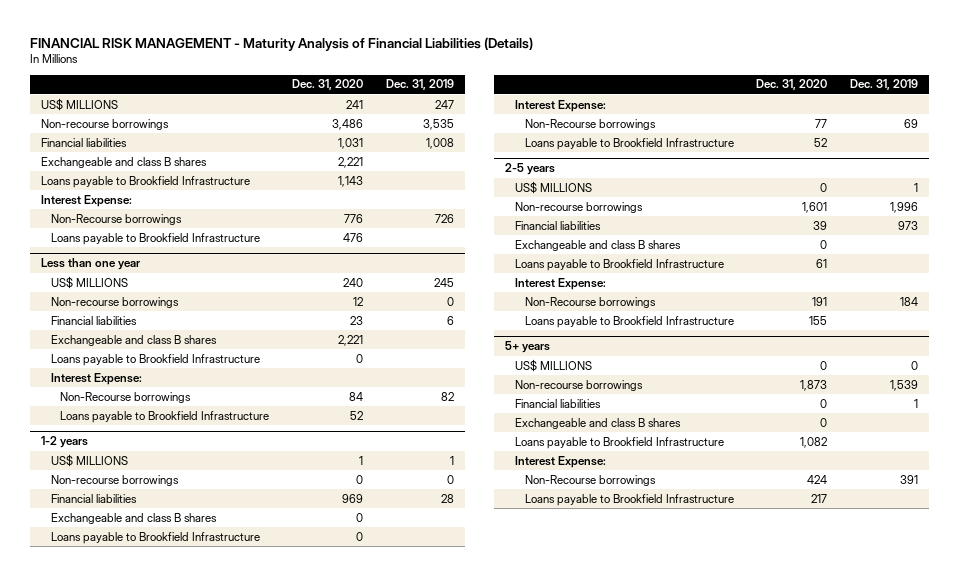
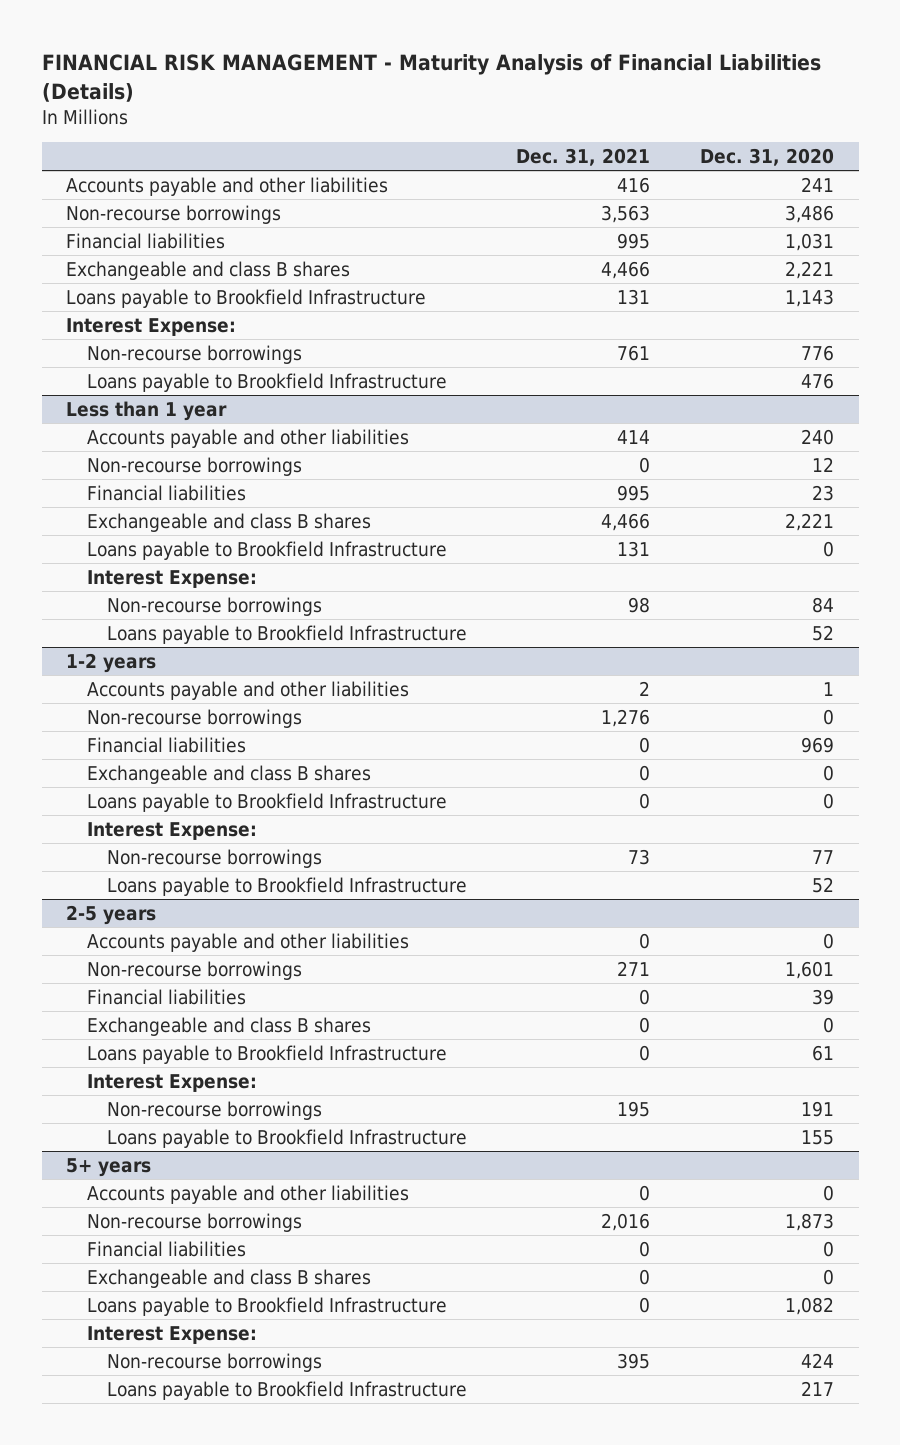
[385,79,454,91] Dec. 31, 2019 -> none
none -> [516,147,651,166] Dec. 31, 2021
[40,97,118,111] US$ MILLIONS -> [66,176,389,196] Accounts payable and other liabilities
[50,213,182,225] Non-Recourse borrowings -> [86,344,302,364] Non-recourse borrowings
[40,258,140,271] Less than one year -> [66,400,228,421] Less than 1 year
[50,275,128,289] US$ MILLIONS -> [86,428,409,448] Accounts payable and other liabilities
[60,391,192,403] Non-Recourse borrowings -> [106,596,322,616] Non-recourse borrowings
[50,453,128,467] US$ MILLIONS -> [86,680,409,700] Accounts payable and other liabilities
[524,118,656,130] Non-Recourse borrowings -> [106,848,322,868] Non-recourse borrowings
[515,180,593,194] US$ MILLIONS -> [86,932,409,952] Accounts payable and other liabilities
[524,296,656,308] Non-Recourse borrowings -> [106,1100,322,1120] Non-recourse borrowings
[515,358,593,372] US$ MILLIONS -> [86,1184,409,1204] Accounts payable and other liabilities
[524,474,656,486] Non-Recourse borrowings -> [106,1352,322,1372] Non-recourse borrowings

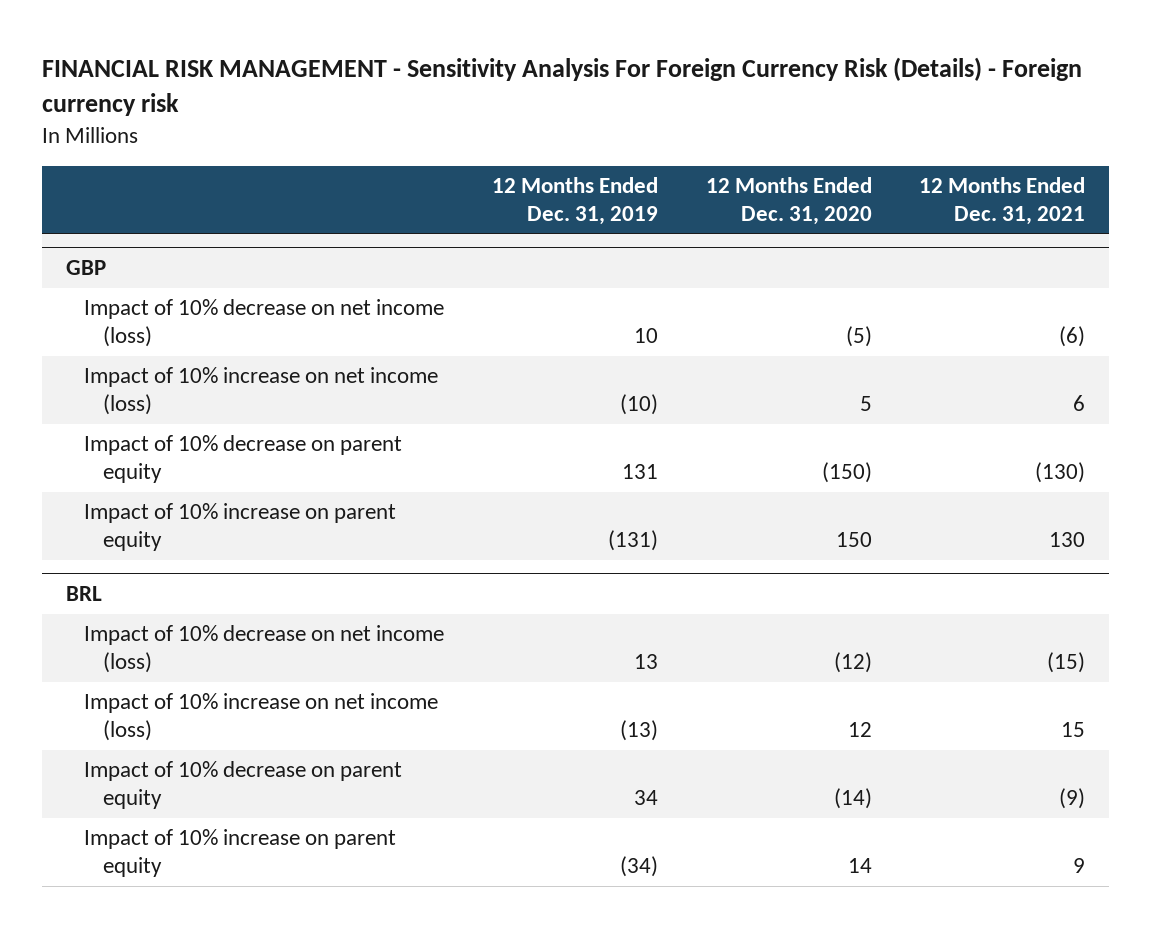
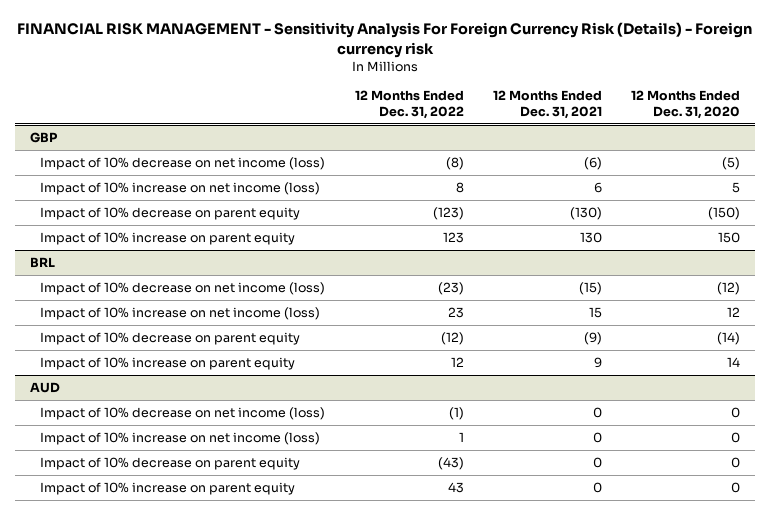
[491,177,658,225] 12 Months Ended Dec. 31, 2019 -> none
none -> [354,89,464,119] 12 Months Ended Dec. 31, 2022
none -> [29,381,60,393] AUD
none -> [40,406,326,420] Impact of 10% decrease on net income (loss)
none -> [40,431,321,445] Impact of 10% increase on net income (loss)
none -> [40,456,301,470] Impact of 10% decrease on parent equity
none -> [40,481,296,495] Impact of 10% increase on parent equity

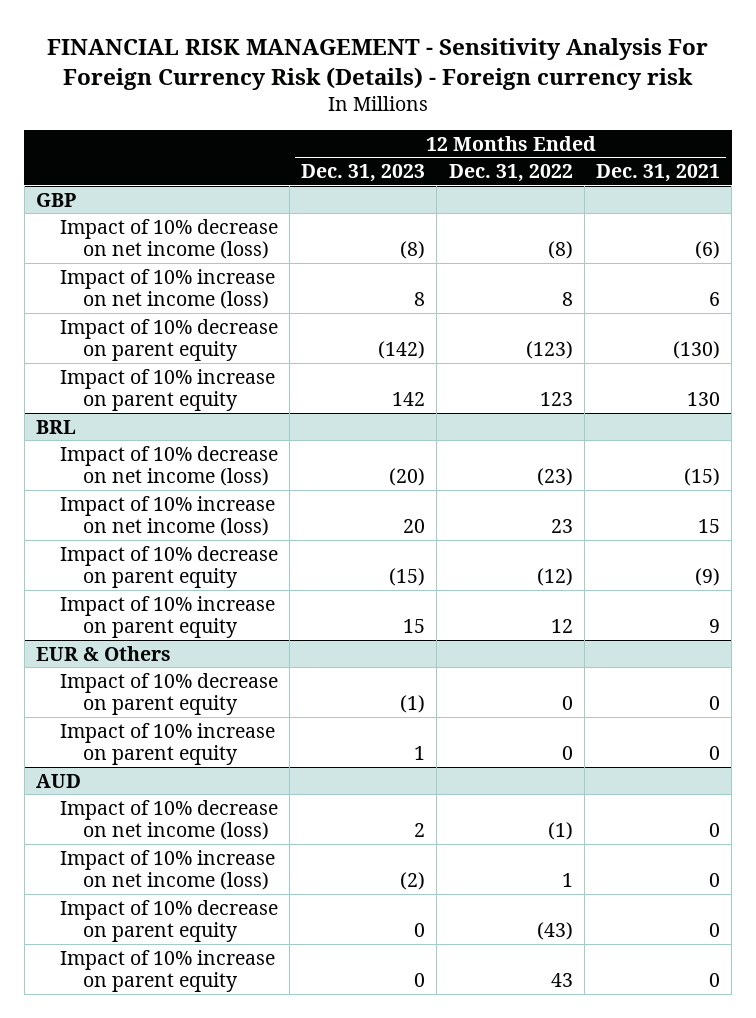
[631,89,741,119] 12 Months Ended Dec. 31, 2020 -> none
none -> [301,164,426,183] Dec. 31, 2023
none -> [36,645,172,661] EUR & Others
none -> [59,672,278,716] Impact of 10% decrease on parent equity
none -> [59,722,275,766] Impact of 10% increase on parent equity

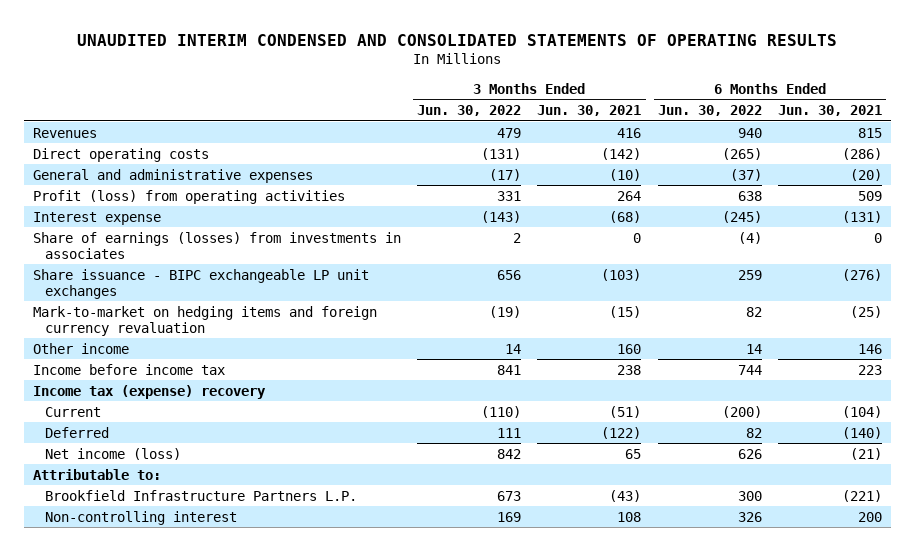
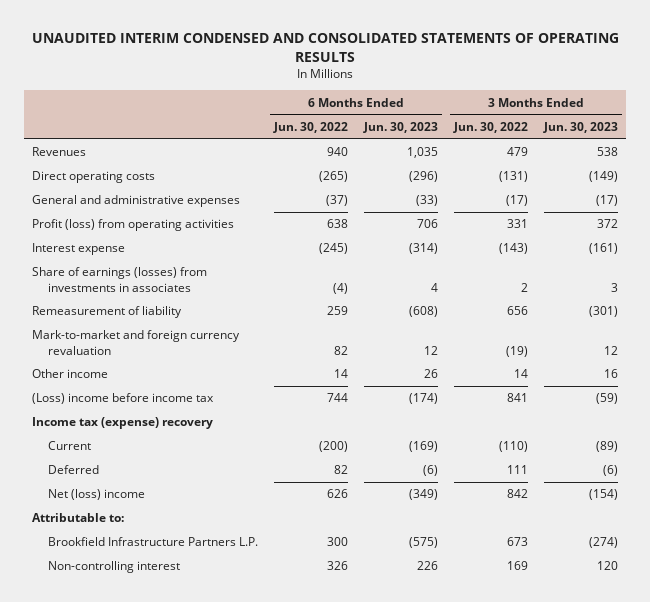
[537,105,642,117] Jun. 30, 2021 -> none
[778,105,883,117] Jun. 30, 2021 -> none
none -> [363,121,439,133] Jun. 30, 2023
none -> [543,121,619,133] Jun. 30, 2023
[32,268,369,299] Share issuance - BIPC exchangeable LP unit exchanges -> [31,306,182,319] Remeasurement of liability
[32,305,377,336] Mark-to-market on hedging items and foreign currency revaluation -> [31,330,240,355] Mark-to-market and foreign currency revaluation
[32,363,225,375] Income before income tax -> [31,393,214,405] (Loss) income before income tax
[44,447,181,460] Net income (loss) -> [48,489,146,501] Net (loss) income

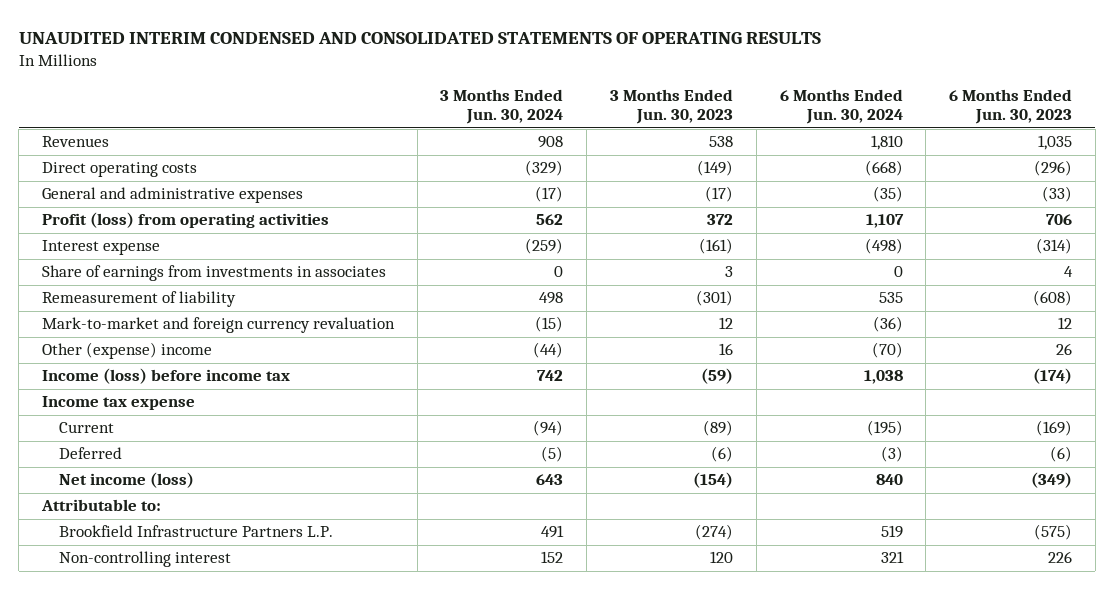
[273,121,349,133] Jun. 30, 2022 -> none
[453,121,529,133] Jun. 30, 2022 -> none
none -> [440,88,564,125] 3 Months Ended Jun. 30, 2024
none -> [779,88,903,125] 6 Months Ended Jun. 30, 2024
[31,267,207,292] Share of earnings (losses) from investments in associates -> [41,265,386,282] Share of earnings from investments in associates
[31,369,108,379] Other income -> [41,342,212,360] Other (expense) income
[31,393,214,405] (Loss) income before income tax -> [41,368,290,385] Income (loss) before income tax
[31,417,213,430] Income tax (expense) recovery -> [41,396,195,411] Income tax expense
[48,489,146,501] Net (loss) income -> [58,472,194,489] Net income (loss)

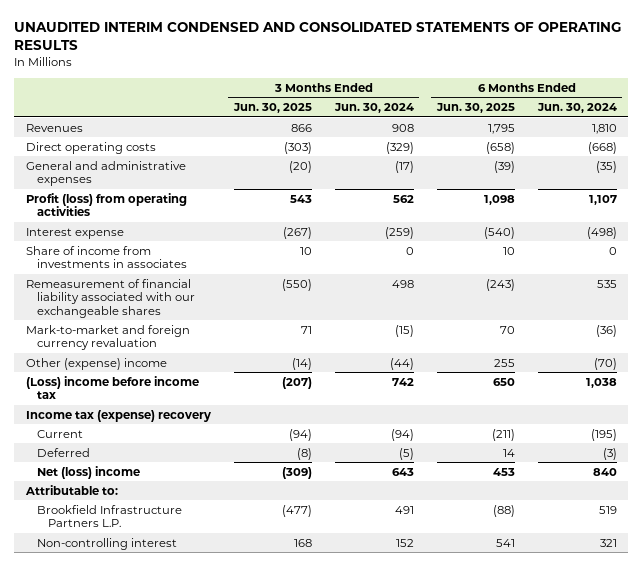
[609,88,733,125] 3 Months Ended Jun. 30, 2023 -> none
[949,88,1073,125] 6 Months Ended Jun. 30, 2023 -> none
none -> [232,102,312,113] Jun. 30, 2025
none -> [435,102,515,113] Jun. 30, 2025
[41,265,386,282] Share of earnings from investments in associates -> [25,245,188,269] Share of income from investments in associates
[41,291,236,308] Remeasurement of liability -> [25,278,196,318] Remeasurement of financial liability associated with our exchangeable shares
[41,368,290,385] Income (loss) before income tax -> [25,375,199,400] (Loss) income before income tax
[41,396,195,411] Income tax expense -> [25,409,211,422] Income tax (expense) recovery
[58,472,194,489] Net income (loss) -> [37,465,141,479] Net (loss) income

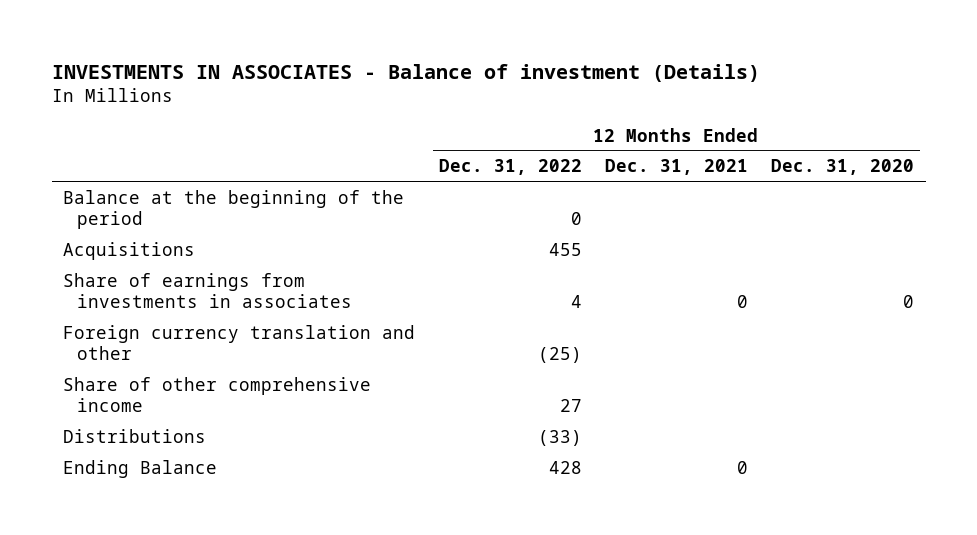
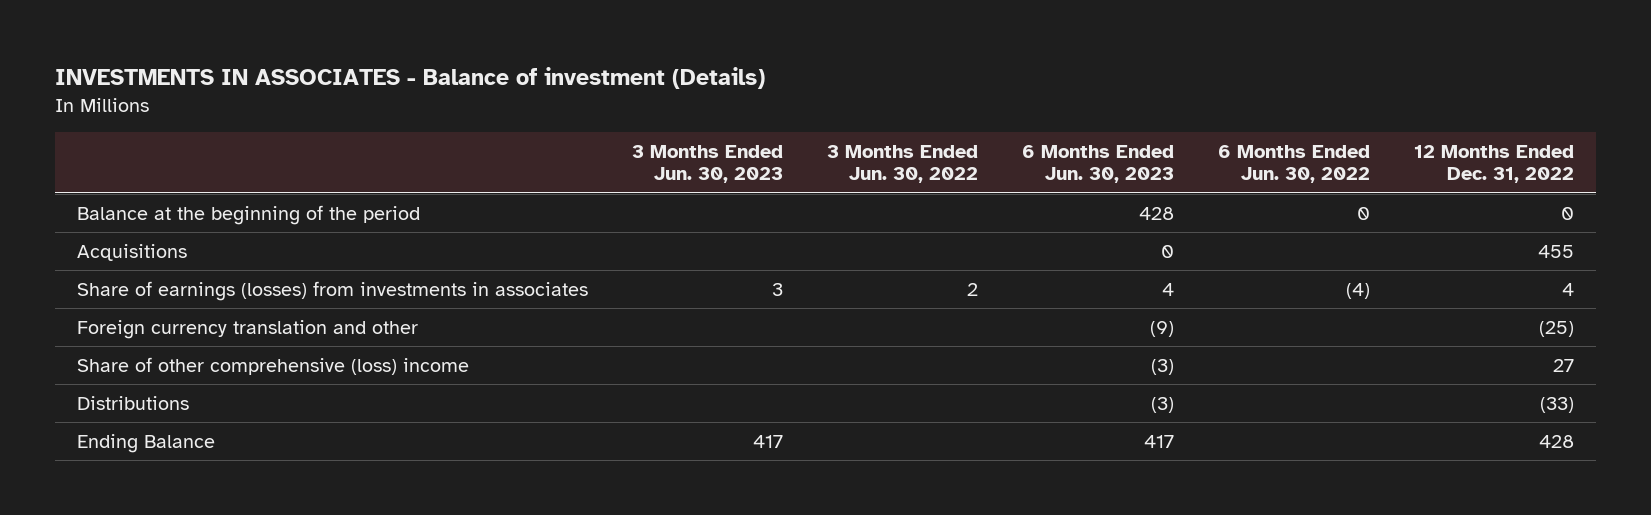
[604,159,748,176] Dec. 31, 2021 -> none
[771,159,915,176] Dec. 31, 2020 -> none
none -> [631,144,783,184] 3 Months Ended Jun. 30, 2023
none -> [827,144,979,184] 3 Months Ended Jun. 30, 2022
none -> [1022,144,1175,184] 6 Months Ended Jun. 30, 2023
none -> [1218,144,1371,184] 6 Months Ended Jun. 30, 2022
[63,272,352,308] Share of earnings from investments in associates -> [76,280,588,301] Share of earnings (losses) from investments in associates
[63,376,372,412] Share of other comprehensive income -> [76,356,469,375] Share of other comprehensive (loss) income

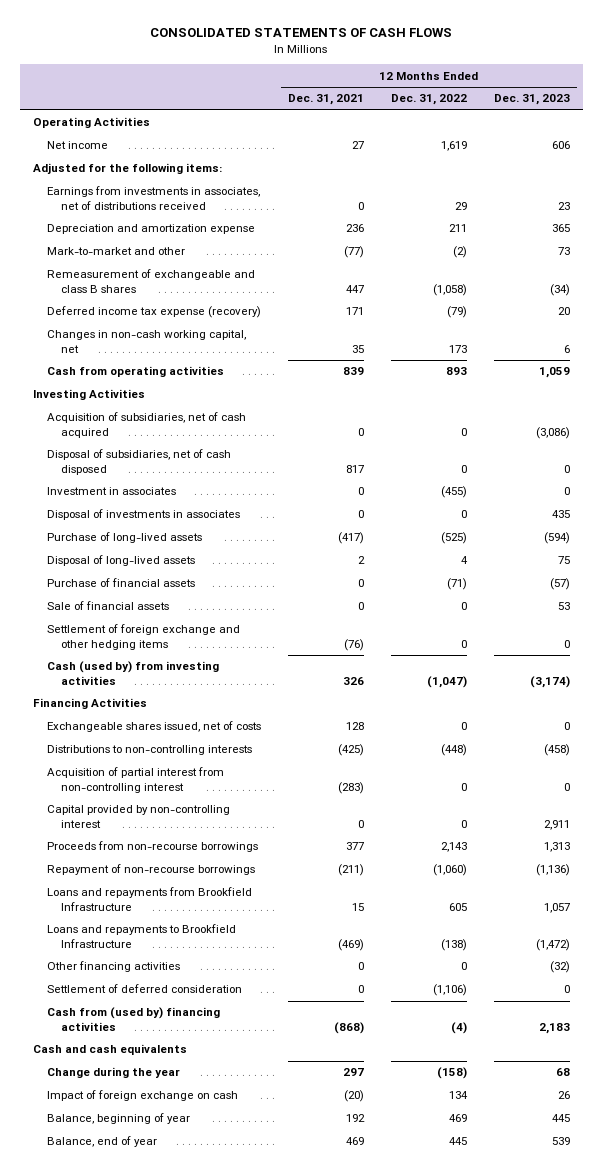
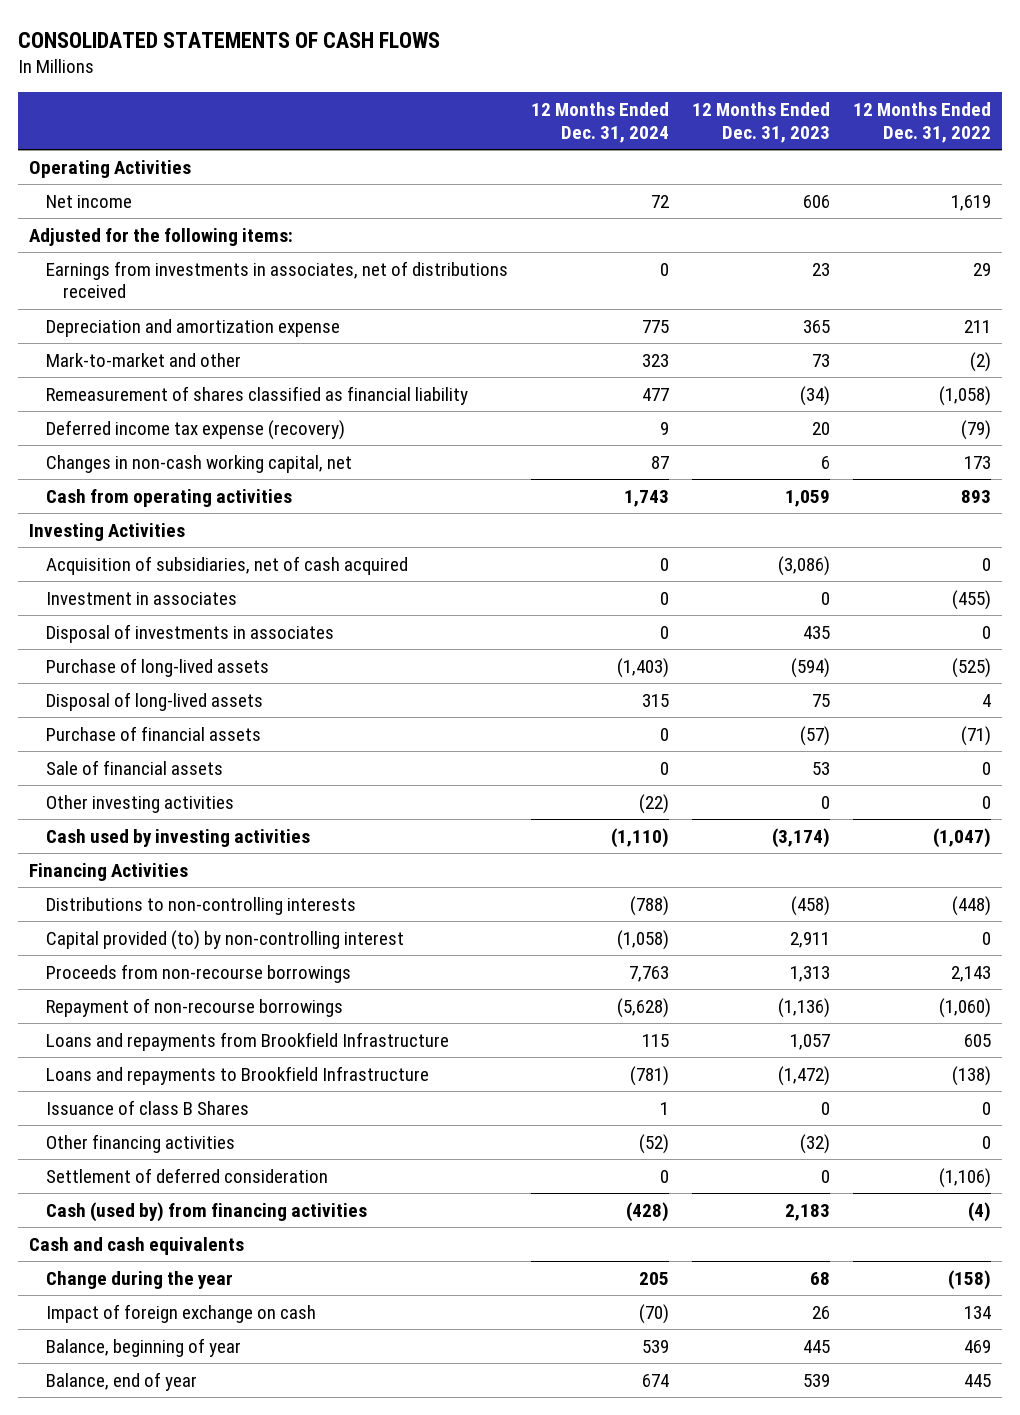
[288,94,365,106] Dec. 31, 2021 -> none
none -> [531,102,670,143] 12 Months Ended Dec. 31, 2024
[47,269,256,294] Remeasurement of exchangeable and class B shares -> [46,386,469,406] Remeasurement of shares classified as financial liability
[47,449,232,476] Disposal of subsidiaries, net of cash disposed -> none
[47,624,241,651] Settlement of foreign exchange and other hedging items -> none
none -> [46,795,235,814] Other investing activities
[47,661,220,686] Cash (used by) from investing activities -> [46,829,311,848] Cash used by investing activities
[47,721,262,733] Exchangeable shares issued, net of costs -> none
[47,767,225,794] Acquisition of partial interest from non-controlling interest -> none
[47,805,231,829] Capital provided by non-controlling interest -> [46,930,405,951] Capital provided (to) by non-controlling interest
none -> [46,1100,250,1116] Issuance of class B Shares
[47,1007,221,1032] Cash from (used by) financing activities -> [46,1202,368,1223] Cash (used by) from financing activities

